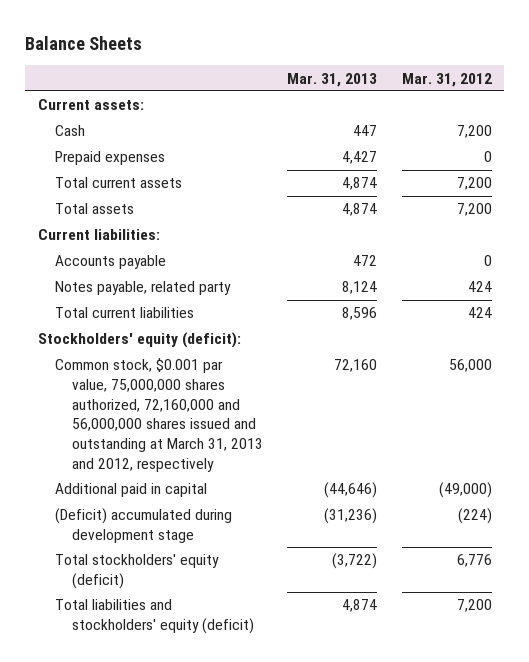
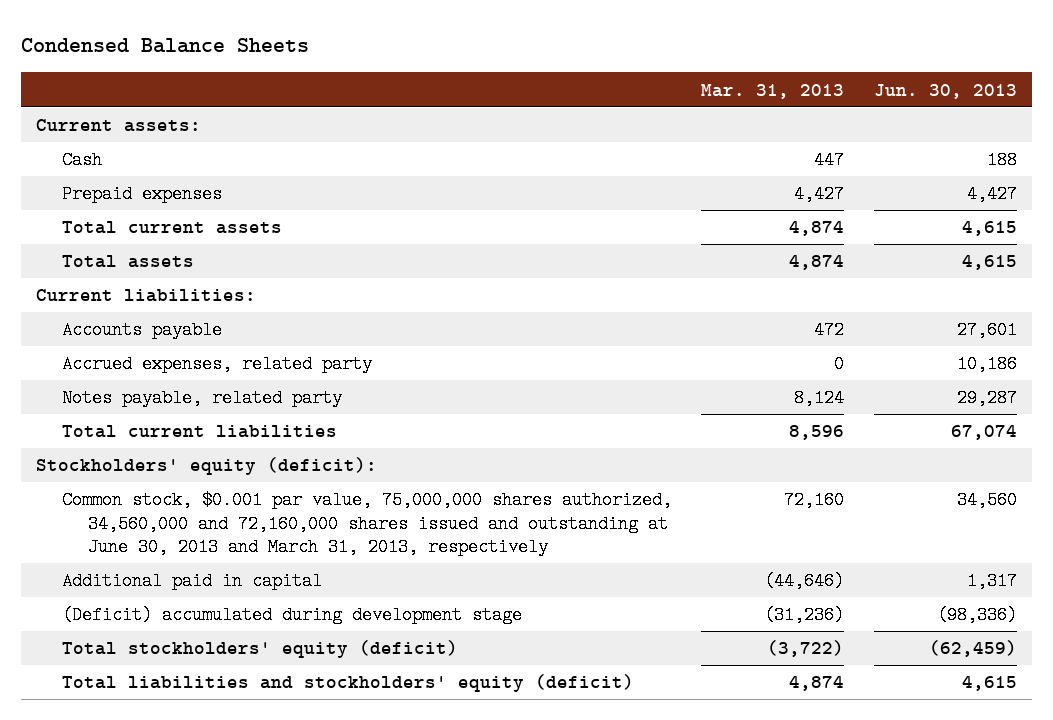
[25,35,143,50] Balance Sheets -> [21,38,310,54] Condensed Balance Sheets
[401,72,492,87] Mar. 31, 2012 -> none
none -> [873,83,1017,99] Jun. 30, 2013
none -> [61,355,372,374] Accrued expenses, related party
[54,358,263,472] Common stock, $0.001 par value, 75,000,000 shares authorized, 72,160,000 and 56,000,000 shares issued and outstanding at March 31, 2013 and 2012, respectively -> [61,491,672,557] Common stock, $0.001 par value, 75,000,000 shares authorized, 34,560,000 and 72,160,000 shares issued and outstanding at June 30, 2013 and March 31, 2013, respectively

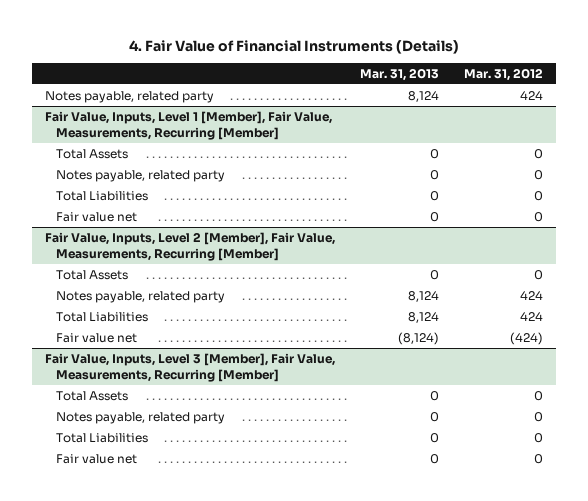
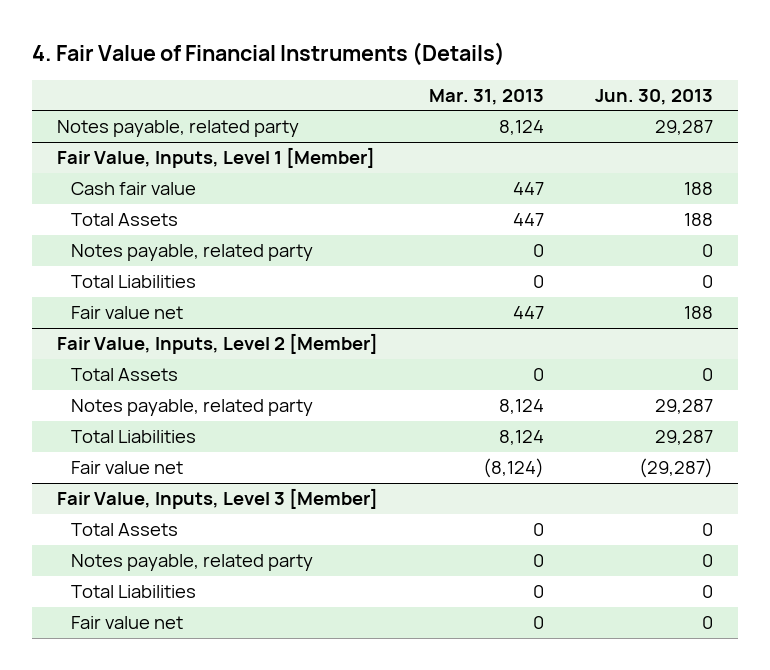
[464,67,544,81] Mar. 31, 2012 -> none
none -> [594,88,713,105] Jun. 30, 2013
[44,110,332,140] Fair Value, Inputs, Level 1 [Member], Fair Value, Measurements, Recurring [Member] -> [57,147,376,169] Fair Value, Inputs, Level 1 [Member]
none -> [70,182,196,196] Cash fair value
[429,148,439,159] 0 -> [512,213,544,227] 447
[429,211,439,222] 0 -> [512,306,544,320] 447
[44,231,335,261] Fair Value, Inputs, Level 2 [Member], Fair Value, Measurements, Recurring [Member] -> [57,333,379,355] Fair Value, Inputs, Level 2 [Member]
[44,352,335,382] Fair Value, Inputs, Level 3 [Member], Fair Value, Measurements, Recurring [Member] -> [57,488,379,510] Fair Value, Inputs, Level 3 [Member]

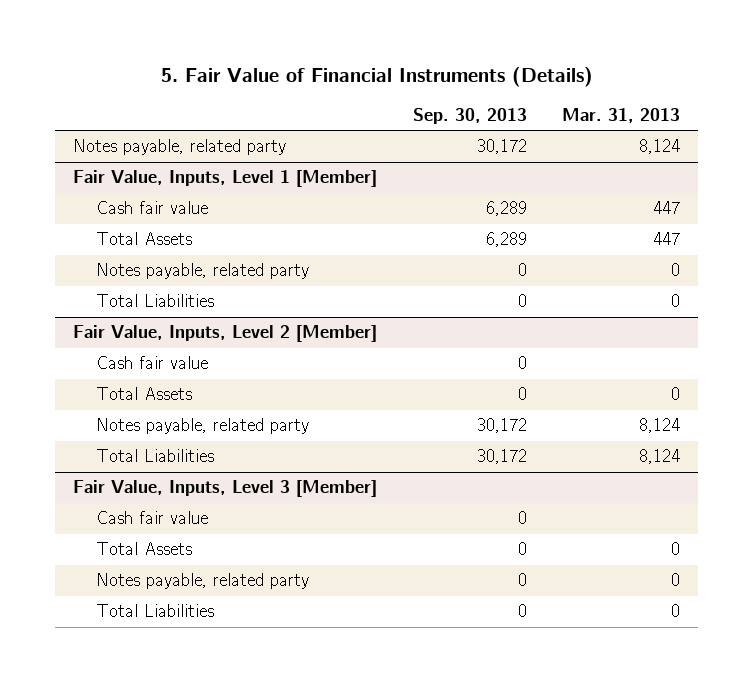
[31,41,505,66] 4. Fair Value of Financial Instruments (Details) -> [160,67,593,88] 5. Fair Value of Financial Instruments (Details)
[594,88,713,105] Jun. 30, 2013 -> none
none -> [412,107,527,124] Sep. 30, 2013
[70,306,183,320] Fair value net -> none
none -> [95,356,208,370] Cash fair value
[70,461,183,475] Fair value net -> none
none -> [95,511,208,525] Cash fair value
[70,616,183,630] Fair value net -> none

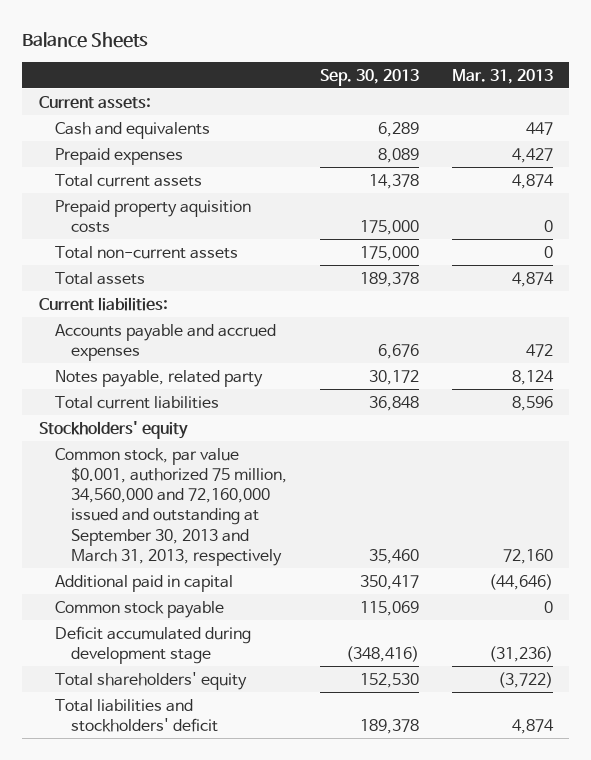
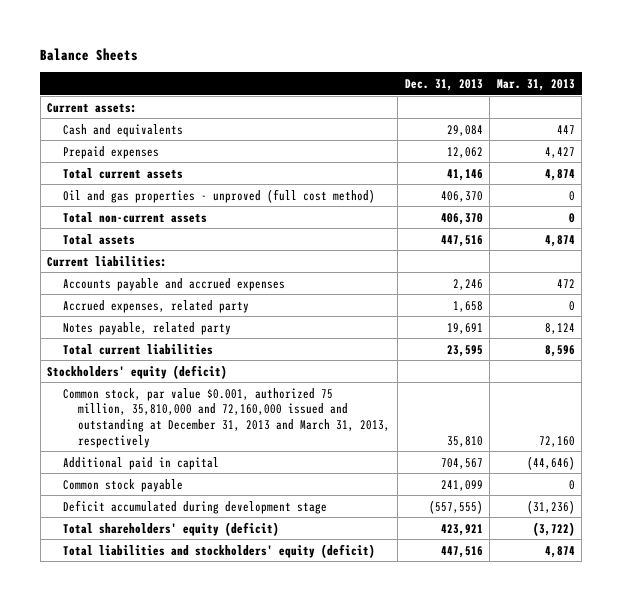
[319,68,419,86] Sep. 30, 2013 -> none
none -> [404,78,483,91] Dec. 31, 2013
[54,199,251,233] Prepaid property aquisition costs -> none
none -> [62,188,375,203] Oil and gas properties - unproved (full cost method)
none -> [62,299,249,313] Accrued expenses, related party
[38,420,188,439] Stockholders' equity -> [47,364,228,379] Stockholders' equity (deficit)
[54,447,287,567] Common stock, par value $0.001, authorized 75 million, 34,560,000 and 72,160,000 issued and outstanding at September 30, 2013 and March 31, 2013, respectively -> [62,387,391,448] Common stock, par value $0.001, authorized 75 million, 35,810,000 and 72,160,000 issued and outstanding at December 31, 2013 and March 31, 2013, respectively
[54,671,247,690] Total shareholders' equity -> [62,521,279,536] Total shareholders' equity (deficit)
[54,698,218,732] Total liabilities and stockholders' deficit -> [62,543,375,558] Total liabilities and stockholders' equity (deficit)

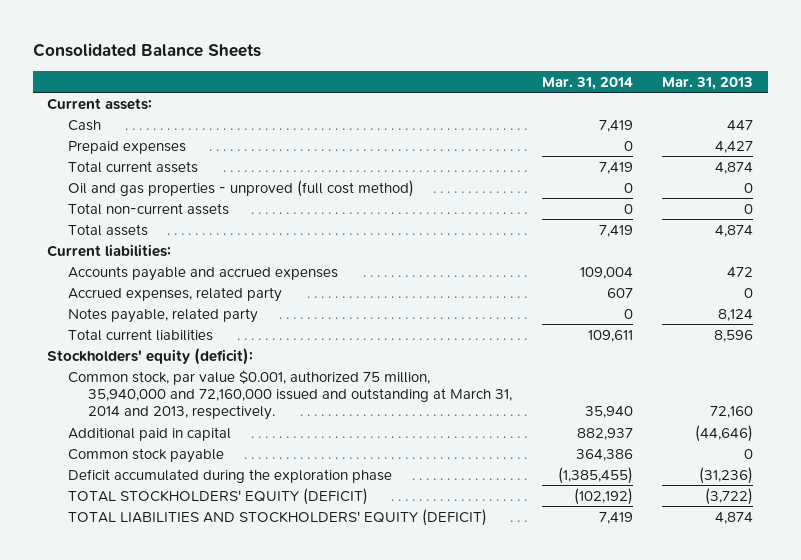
[40,47,139,61] Balance Sheets -> [32,42,261,57] Consolidated Balance Sheets
[404,78,483,91] Dec. 31, 2013 -> none
none -> [541,76,633,90] Mar. 31, 2014
[62,123,183,137] Cash and equivalents -> [67,119,101,131] Cash
[47,364,228,379] Stockholders' equity (deficit) -> [47,347,254,365] Stockholders' equity (deficit):
[62,387,391,448] Common stock, par value $0.001, authorized 75 million, 35,810,000 and 72,160,000 issued and outstanding at December 31, 2013 and March 31, 2013, respectively -> [67,369,513,421] Common stock, par value $0.001, authorized 75 million, 35,940,000 and 72,160,000 issued and outstanding at March 31, 2014 and 2013, respectively.
[62,499,327,514] Deficit accumulated during development stage -> [67,468,392,483] Deficit accumulated during the exploration phase
[62,521,279,536] Total shareholders' equity (deficit) -> [67,487,368,505] TOTAL STOCKHOLDERS' EQUITY (DEFICIT)
[62,543,375,558] Total liabilities and stockholders' equity (deficit) -> [67,508,487,526] TOTAL LIABILITIES AND STOCKHOLDERS' EQUITY (DEFICIT)

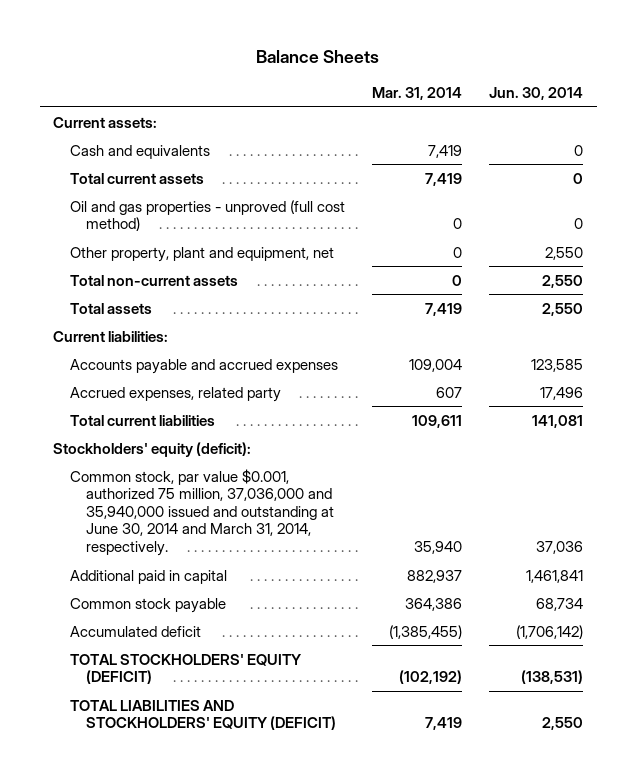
[32,42,261,57] Consolidated Balance Sheets -> [256,50,380,64] Balance Sheets
[662,76,754,90] Mar. 31, 2013 -> none
none -> [489,86,584,100] Jun. 30, 2014
[67,140,186,154] Prepaid expenses -> none
[67,119,101,131] Cash -> [69,144,210,159] Cash and equivalents
none -> [69,246,334,262] Other property, plant and equipment, net
[67,307,258,323] Notes payable, related party -> none
[67,369,513,421] Common stock, par value $0.001, authorized 75 million, 35,940,000 and 72,160,000 issued and outstanding at March 31, 2014 and 2013, respectively. -> [69,468,334,556] Common stock, par value $0.001, authorized 75 million, 37,036,000 and 35,940,000 issued and outstanding at June 30, 2014 and March 31, 2014, respectively.
[67,468,392,483] Deficit accumulated during the exploration phase -> [69,625,201,637] Accumulated deficit

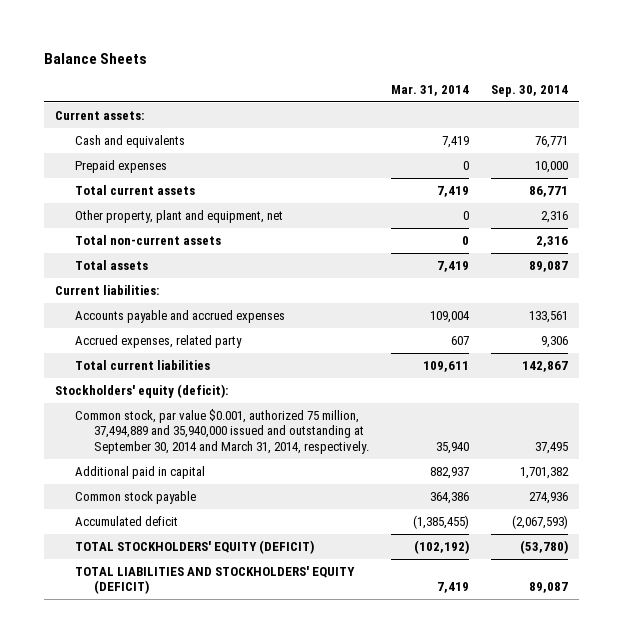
[489,86,584,100] Jun. 30, 2014 -> none
none -> [491,85,569,98] Sep. 30, 2014
none -> [74,159,167,173] Prepaid expenses
[69,199,345,232] Oil and gas properties - unproved (full cost method) -> none
[69,468,334,556] Common stock, par value $0.001, authorized 75 million, 37,036,000 and 35,940,000 issued and outstanding at June 30, 2014 and March 31, 2014, respectively. -> [74,408,369,455] Common stock, par value $0.001, authorized 75 million, 37,494,889 and 35,940,000 issued and outstanding at September 30, 2014 and March 31, 2014, respectively.

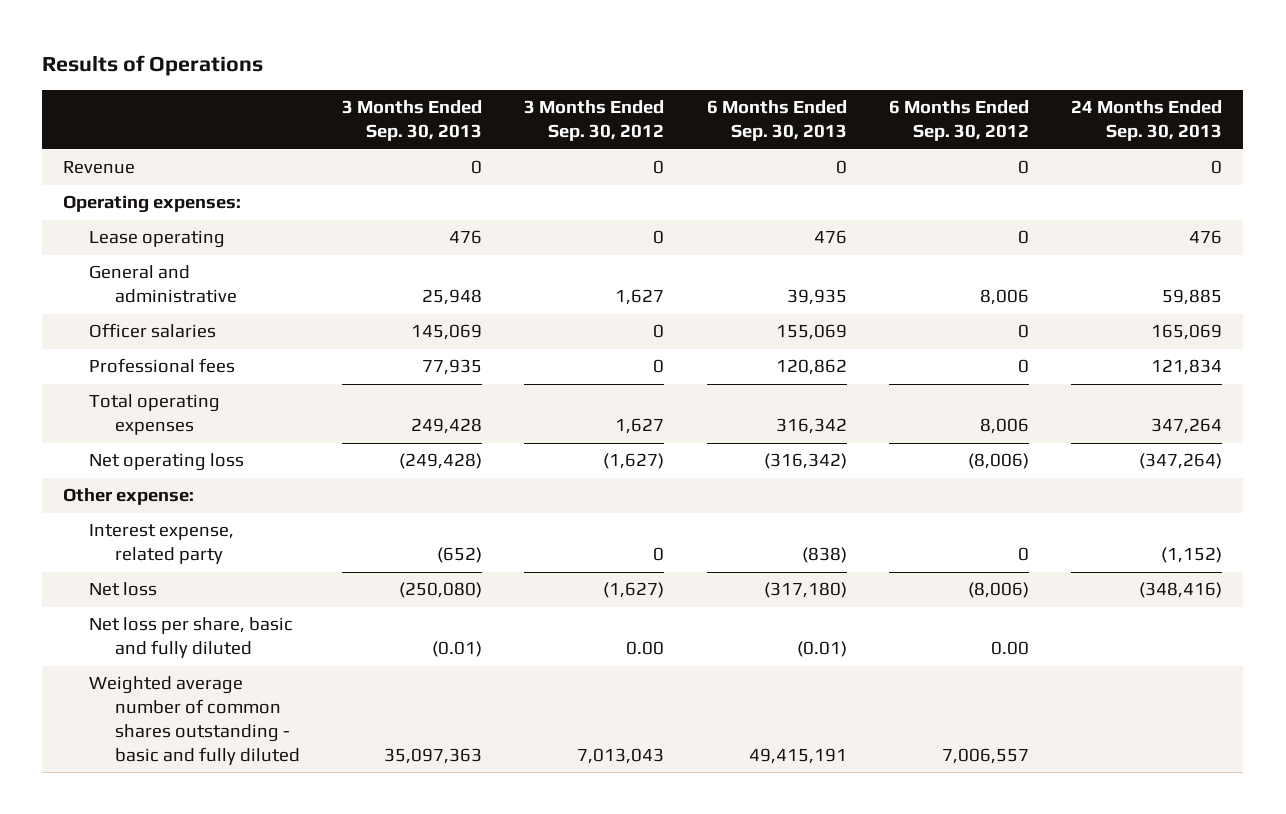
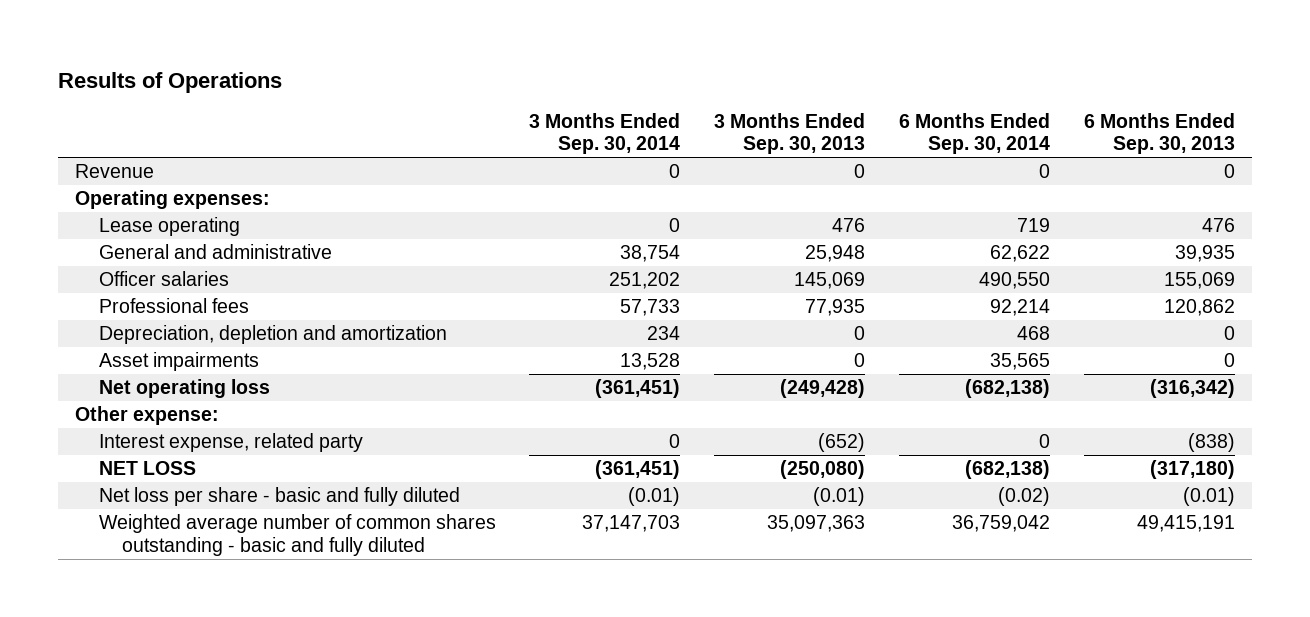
[524,100,665,142] 3 Months Ended Sep. 30, 2012 -> none
[888,100,1029,142] 6 Months Ended Sep. 30, 2012 -> none
[1071,100,1223,142] 24 Months Ended Sep. 30, 2013 -> none
none -> [529,112,681,155] 3 Months Ended Sep. 30, 2014
none -> [898,112,1050,155] 6 Months Ended Sep. 30, 2014
[89,394,221,436] Total operating expenses -> none
none -> [98,325,447,345] Depreciation, depletion and amortization
none -> [98,352,259,372] Asset impairments
[89,582,158,597] Net loss -> [98,461,196,476] NET LOSS
[89,617,294,659] Net loss per share, basic and fully diluted -> [98,487,460,507] Net loss per share - basic and fully diluted

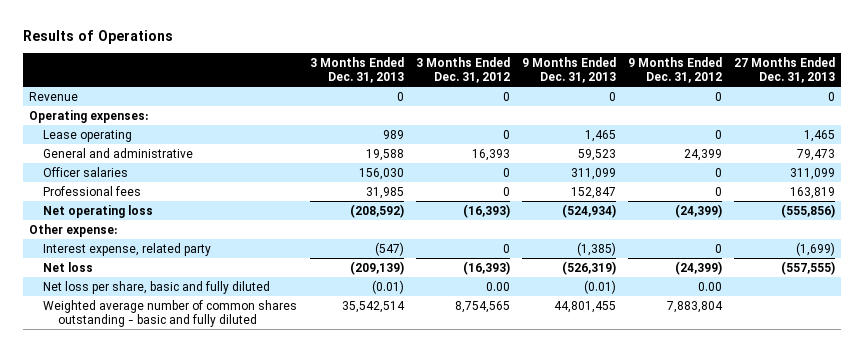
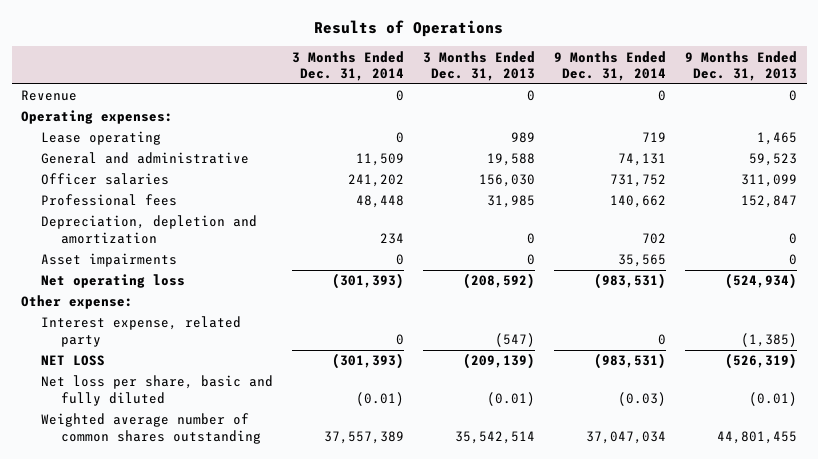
[415,56,510,84] 3 Months Ended Dec. 31, 2012 -> none
[627,56,722,84] 9 Months Ended Dec. 31, 2012 -> none
[733,56,835,84] 27 Months Ended Dec. 31, 2013 -> none
none -> [292,50,405,82] 3 Months Ended Dec. 31, 2014
none -> [554,50,667,82] 9 Months Ended Dec. 31, 2014
none -> [41,215,258,244] Depreciation, depletion and amortization
none -> [41,253,178,268] Asset impairments
[43,261,94,272] Net loss -> [41,355,106,367] NET LOSS
[43,299,298,328] Weighted average number of common shares outstanding - basic and fully diluted -> [41,413,262,444] Weighted average number of common shares outstanding

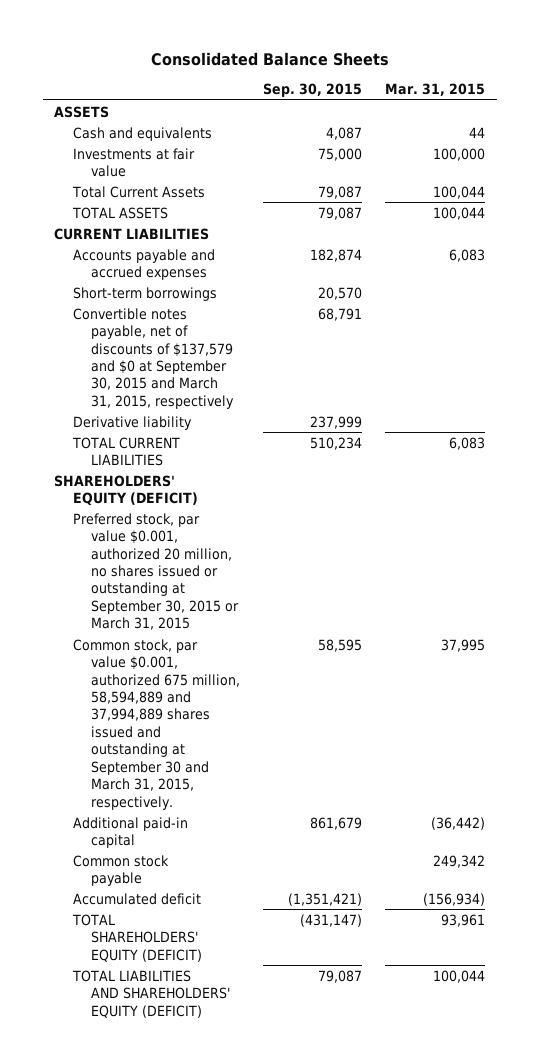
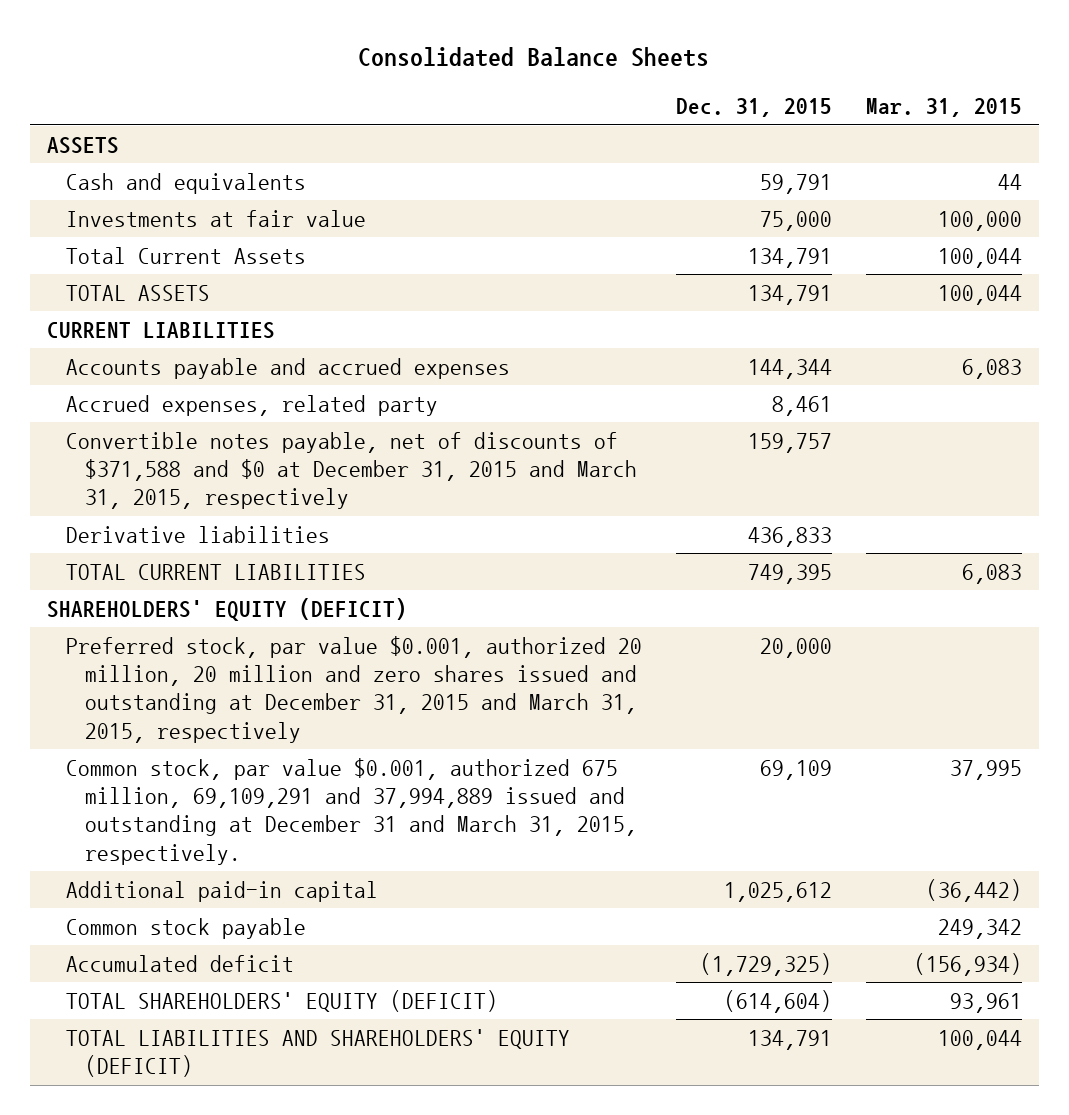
[263,83,363,98] Sep. 30, 2015 -> none
none -> [675,98,832,118] Dec. 31, 2015
[72,286,217,301] Short-term borrowings -> none
none -> [65,394,438,416] Accrued expenses, related party
[72,307,234,409] Convertible notes payable, net of discounts of $137,579 and $0 at September 30, 2015 and March 31, 2015, respectively -> [65,431,637,510] Convertible notes payable, net of discounts of $371,588 and $0 at December 31, 2015 and March 31, 2015, respectively
[72,415,192,430] Derivative liability -> [65,525,330,543] Derivative liabilities
[72,512,239,631] Preferred stock, par value $0.001, authorized 20 million, no shares issued or outstanding at September 30, 2015 or March 31, 2015 -> [65,635,642,743] Preferred stock, par value $0.001, authorized 20 million, 20 million and zero shares issued and outstanding at December 31, 2015 and March 31, 2015, respectively
[72,638,240,810] Common stock, par value $0.001, authorized 675 million, 58,594,889 and 37,994,889 shares issued and outstanding at September 30 and March 31, 2015, respectively. -> [65,757,637,865] Common stock, par value $0.001, authorized 675 million, 69,109,291 and 37,994,889 issued and outstanding at December 31 and March 31, 2015, respectively.

